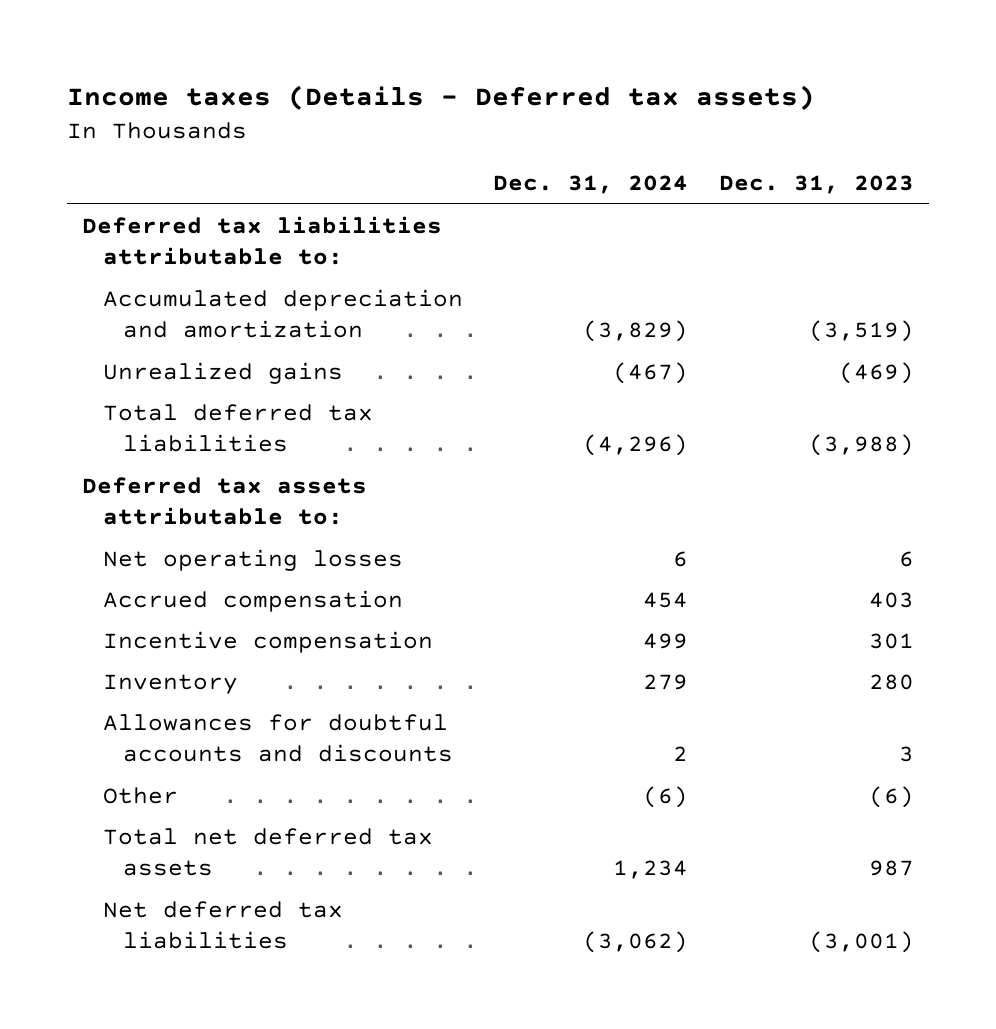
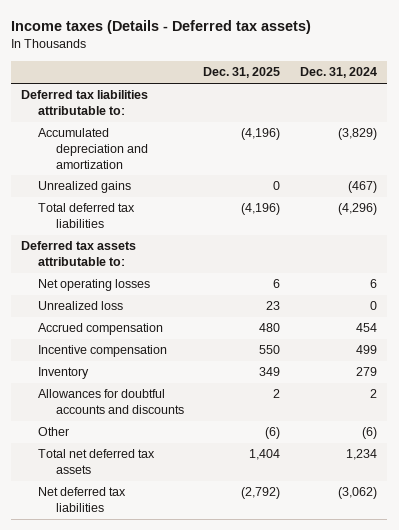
[719,175,915,195] Dec. 31, 2023 -> none
none -> [203,67,281,79] Dec. 31, 2025
none -> [38,301,124,311] Unrealized loss

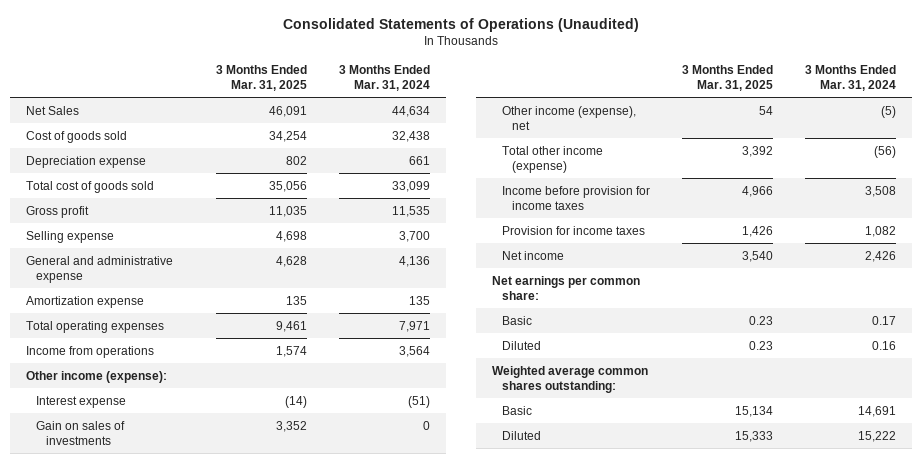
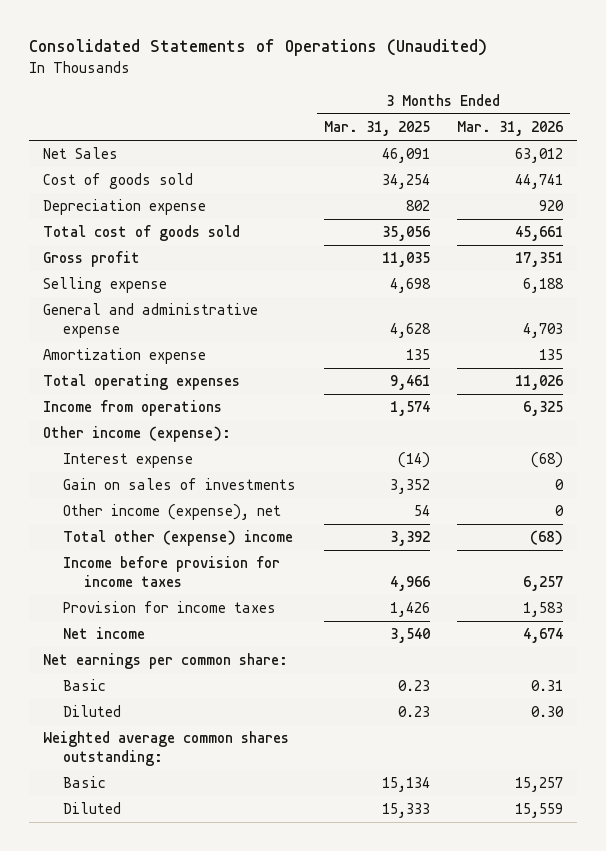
[338,64,430,92] 3 Months Ended Mar. 31, 2024 -> none
none -> [457,121,564,137] Mar. 31, 2026
[502,145,604,174] Total other income (expense) -> [63,530,294,547] Total other (expense) income

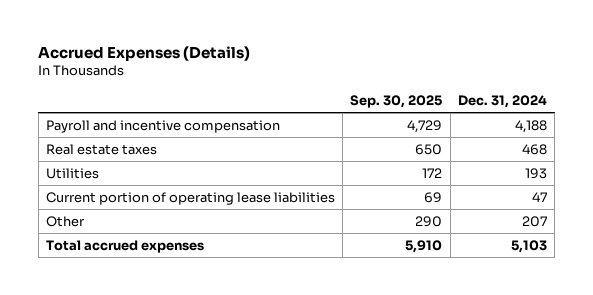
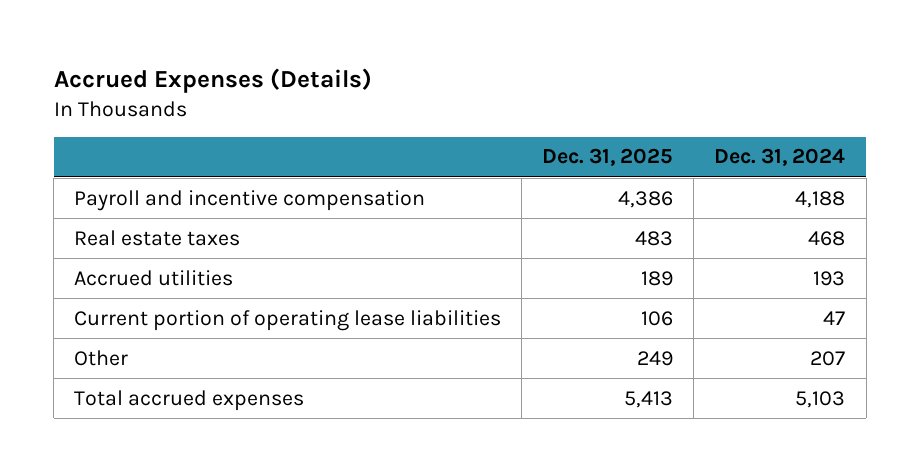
[350,95,443,109] Sep. 30, 2025 -> none
none -> [542,148,674,167] Dec. 31, 2025
[45,167,99,179] Utilities -> [74,269,234,286] Accrued utilities

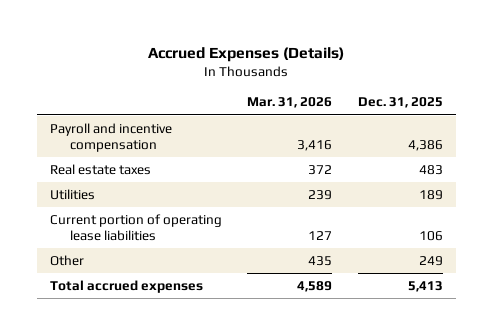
[714,148,846,167] Dec. 31, 2024 -> none
none -> [247,97,333,109] Mar. 31, 2026
[74,269,234,286] Accrued utilities -> [49,189,95,201] Utilities

